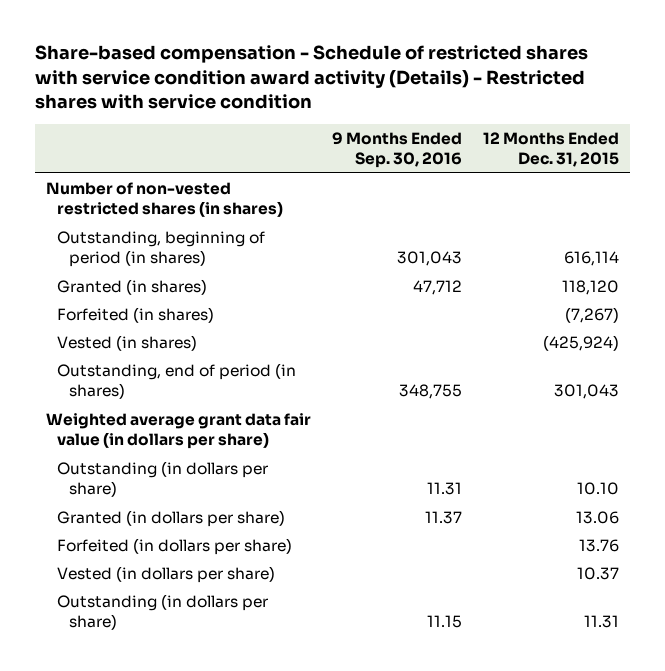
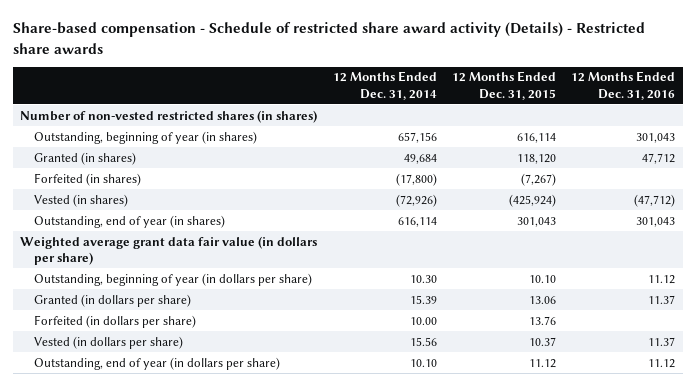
[34,45,588,110] Share-based compensation - Schedule of restricted shares with service condition award activity (Details) - Restricted shares with service condition -> [12,22,645,54] Share-based compensation - Schedule of restricted share award activity (Details) - Restricted share awards
[331,131,462,169] 9 Months Ended Sep. 30, 2016 -> none
none -> [332,71,437,100] 12 Months Ended Dec. 31, 2014
none -> [570,71,675,100] 12 Months Ended Dec. 31, 2016
[57,230,266,268] Outstanding, beginning of period (in shares) -> [34,130,258,144] Outstanding, beginning of year (in shares)
[57,362,297,400] Outstanding, end of period (in shares) -> [34,214,226,228] Outstanding, end of year (in shares)
[57,460,269,498] Outstanding (in dollars per share) -> [34,272,313,286] Outstanding, beginning of year (in dollars per share)
[57,593,269,631] Outstanding (in dollars per share) -> [34,356,281,370] Outstanding, end of year (in dollars per share)
[584,615,620,629] 11.31 -> [528,358,556,368] 11.12

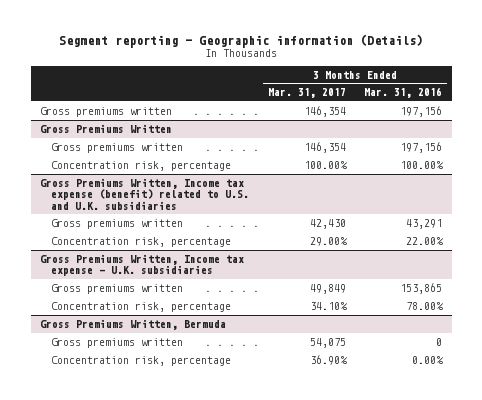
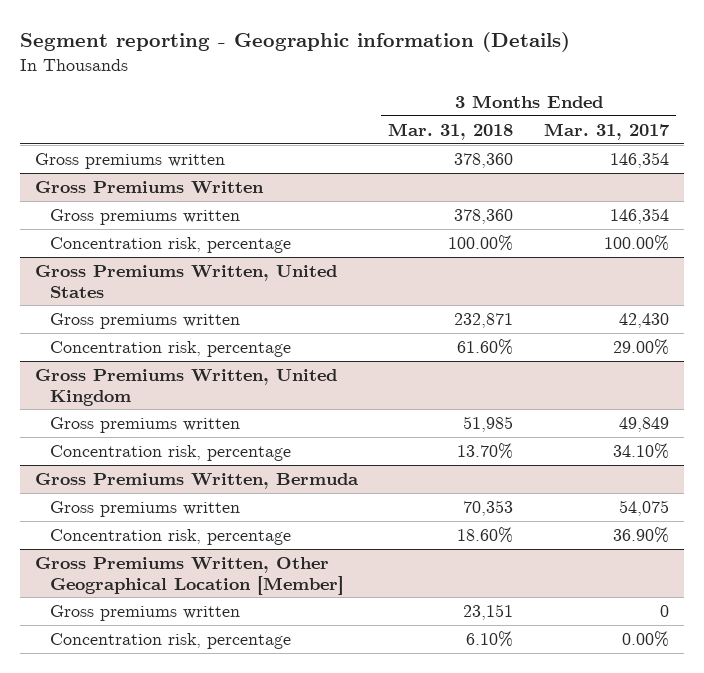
[364,87,443,99] Mar. 31, 2016 -> none
none -> [388,122,514,140] Mar. 31, 2018
[39,177,250,210] Gross Premiums Written, Income tax expense (benefit) related to U.S. and U.K. subsidiaries -> none
none -> [35,264,338,298] Gross Premiums Written, United States
[39,253,244,277] Gross Premiums Written, Income tax expense - U.K. subsidiaries -> none
none -> [35,368,338,406] Gross Premiums Written, United Kingdom
none -> [35,556,344,595] Gross Premiums Written, Other Geographical Location [Member]
none -> [49,604,240,621] Gross premiums written
none -> [49,632,291,649] Concentration risk, percentage

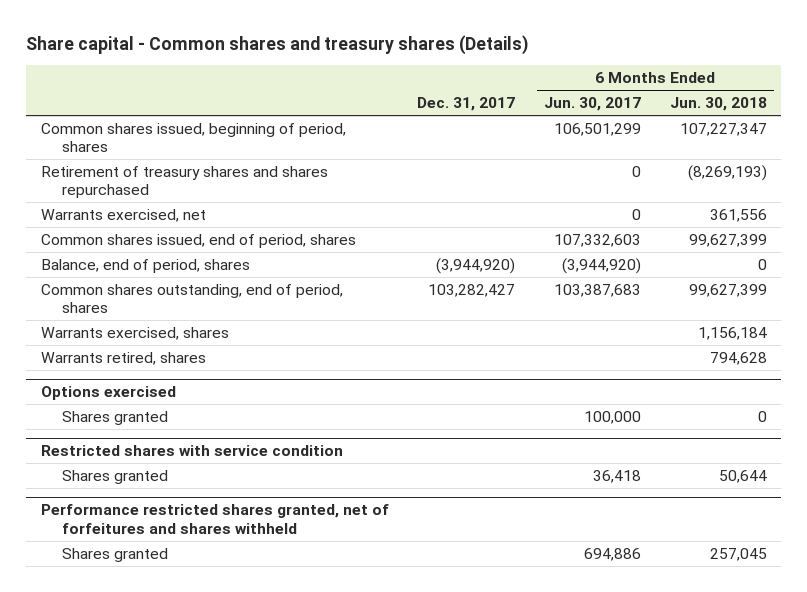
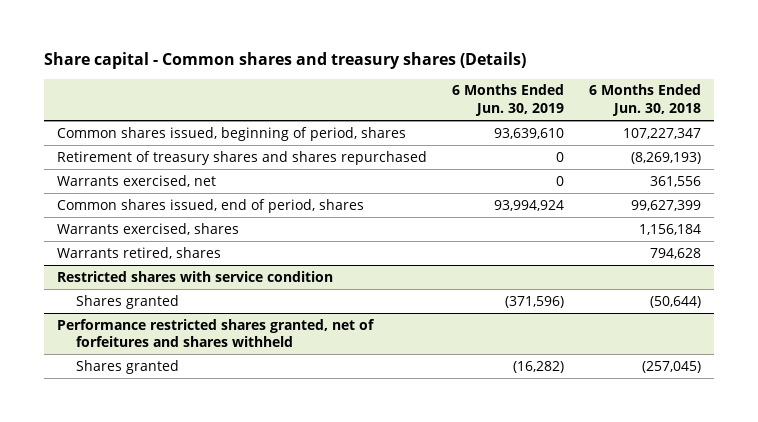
[417,97,516,112] Dec. 31, 2017 -> none
[544,97,642,112] Jun. 30, 2017 -> none
none -> [452,84,565,116] 6 Months Ended Jun. 30, 2019
[40,258,250,273] Balance, end of period, shares -> none
[40,283,343,314] Common shares outstanding, end of period, shares -> none
[40,386,176,401] Options exercised -> none
[62,410,169,425] Shares granted -> none
[718,469,767,483] 50,644 -> [650,295,702,308] (50,644)
[709,547,767,561] 257,045 -> [642,360,702,373] (257,045)

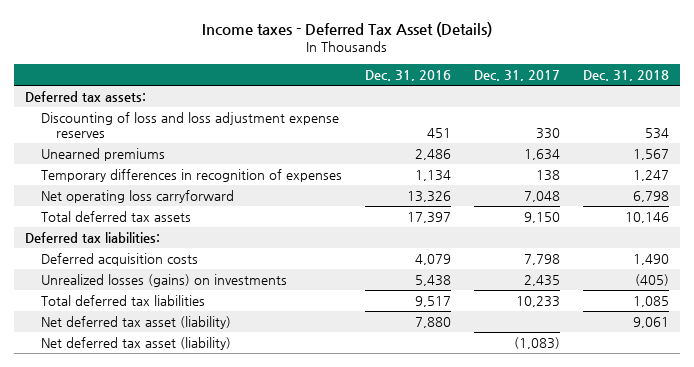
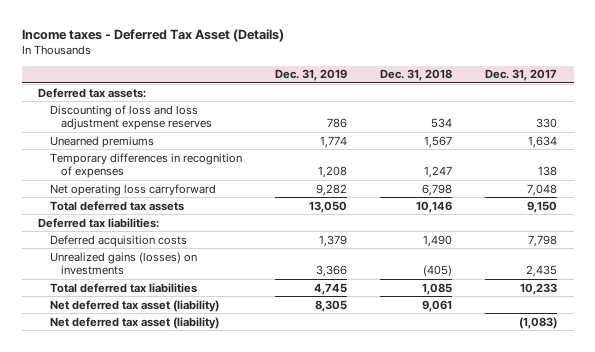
[364,70,451,82] Dec. 31, 2016 -> none
none -> [274,69,347,82] Dec. 31, 2019
[40,274,287,288] Unrealized losses (gains) on investments -> [49,251,197,276] Unrealized gains (losses) on investments

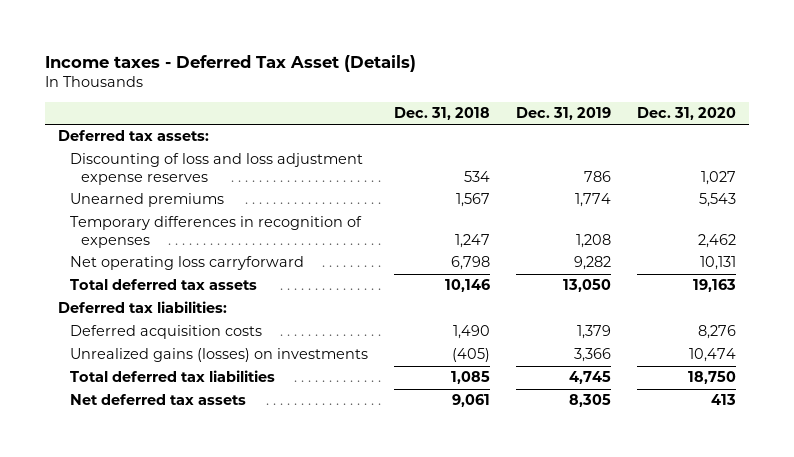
[485,69,558,82] Dec. 31, 2017 -> none
none -> [636,107,736,121] Dec. 31, 2020
[49,316,219,329] Net deferred tax asset (liability) -> none
[49,299,219,312] Net deferred tax asset (liability) -> [69,394,246,406] Net deferred tax assets

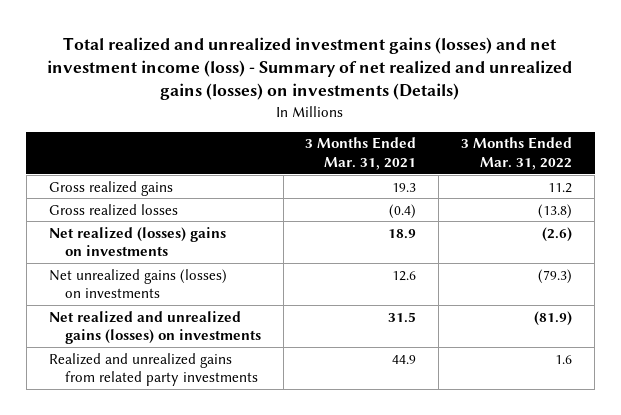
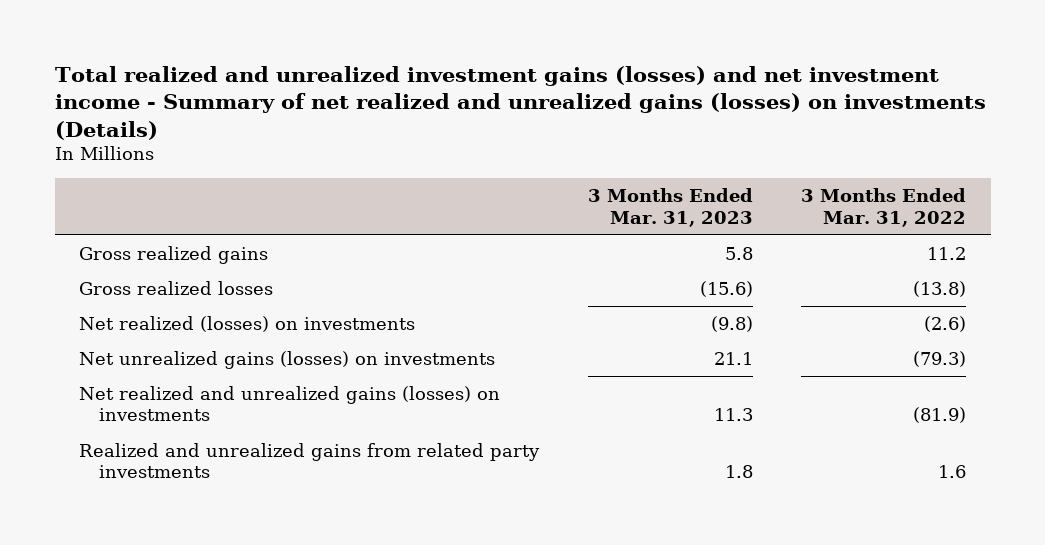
[47,36,573,101] Total realized and unrealized investment gains (losses) and net investment income (loss) - Summary of net realized and unrealized gains (losses) on investments (Details) -> [54,65,986,140] Total realized and unrealized investment gains (losses) and net investment income - Summary of net realized and unrealized gains (losses) on investments (Details)
[305,137,417,170] 3 Months Ended Mar. 31, 2021 -> none
none -> [587,188,753,227] 3 Months Ended Mar. 31, 2023
[48,226,226,257] Net realized (losses) gains on investments -> [78,315,415,332] Net realized (losses) on investments

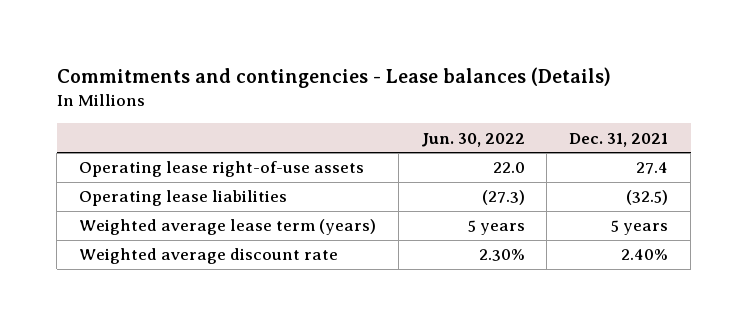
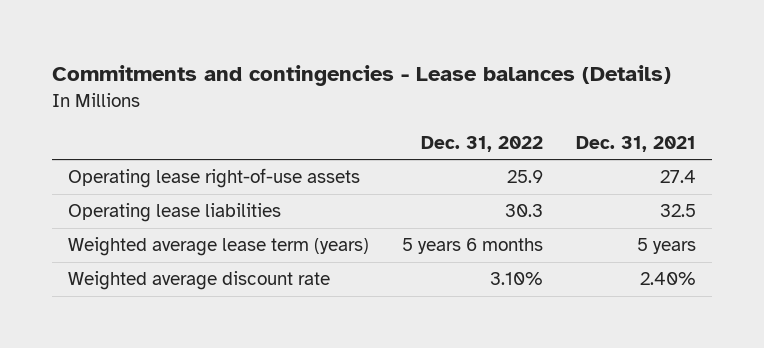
[420,132,525,147] Jun. 30, 2022 -> none
none -> [420,135,543,152] Dec. 31, 2022
[626,190,669,206] (32.5) -> [659,204,696,218] 32.5

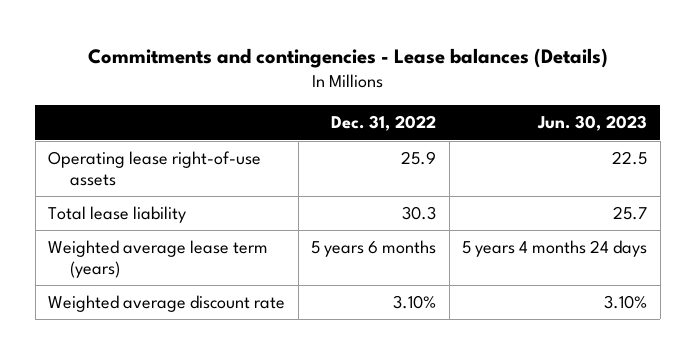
[575,135,696,152] Dec. 31, 2021 -> none
none -> [537,115,648,132] Jun. 30, 2023
[68,203,282,223] Operating lease liabilities -> [48,206,187,224] Total lease liability

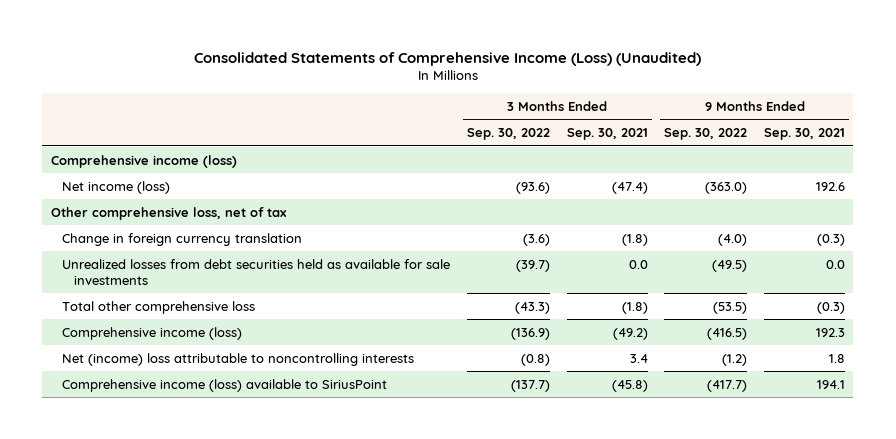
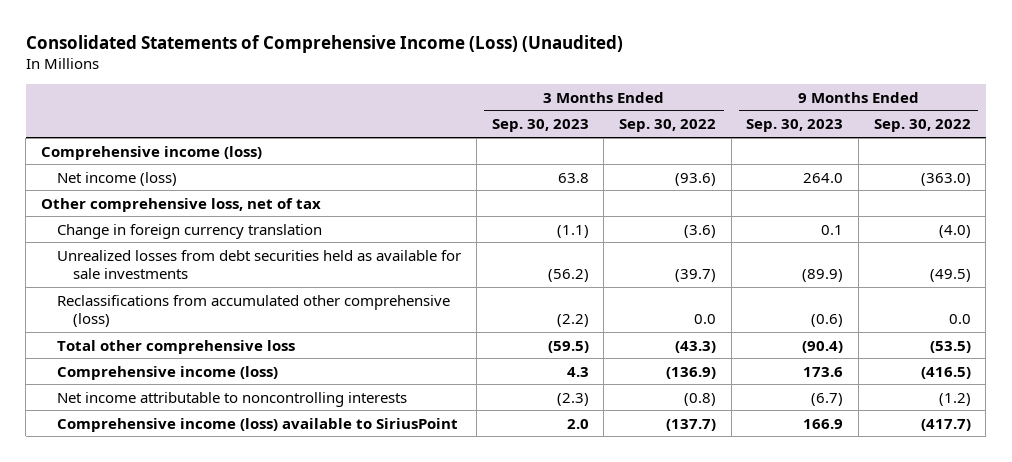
[566,128,648,141] Sep. 30, 2021 -> none
[764,128,846,141] Sep. 30, 2021 -> none
none -> [491,119,589,133] Sep. 30, 2023
none -> [746,119,844,133] Sep. 30, 2023
none -> [57,294,451,328] Reclassifications from accumulated other comprehensive (loss)
[62,352,415,366] Net (income) loss attributable to noncontrolling interests -> [57,391,408,407] Net income attributable to noncontrolling interests

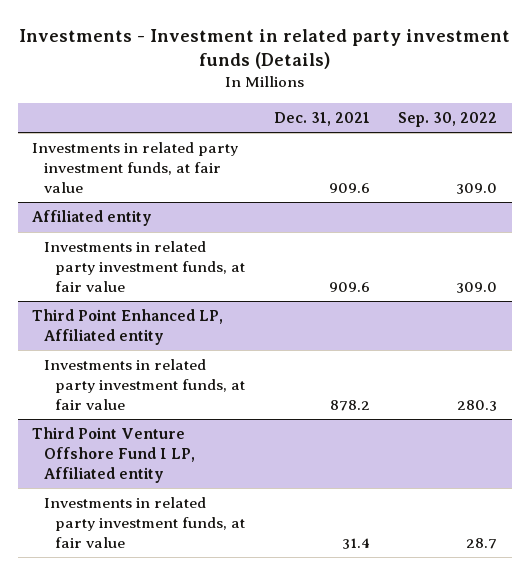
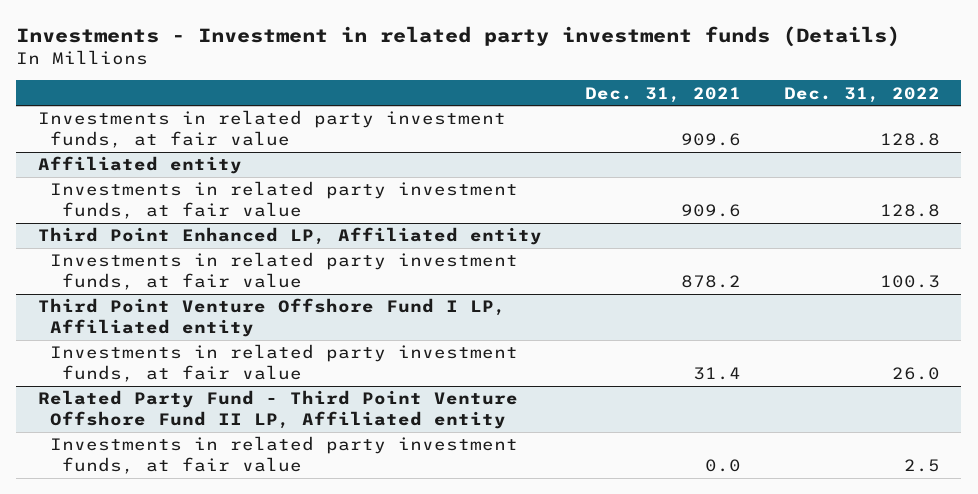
[398,111,498,127] Sep. 30, 2022 -> none
none -> [783,86,940,103] Dec. 31, 2022
none -> [37,390,518,429] Related Party Fund - Third Point Venture Offshore Fund II LP, Affiliated entity
none -> [50,436,519,474] Investments in related party investment funds, at fair value

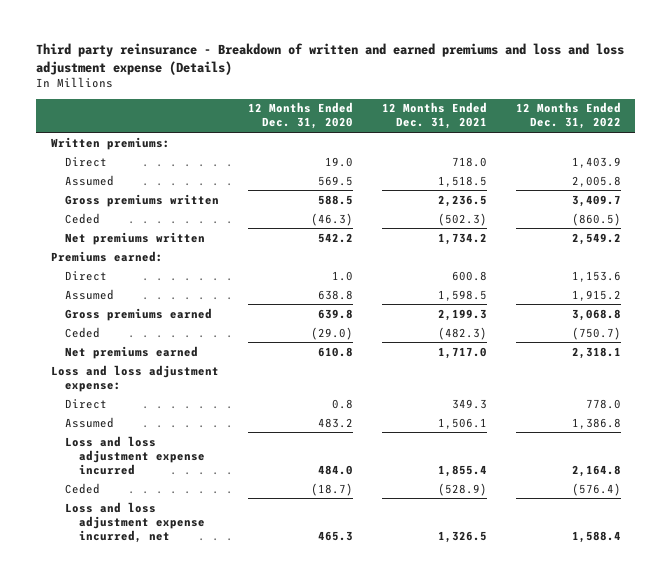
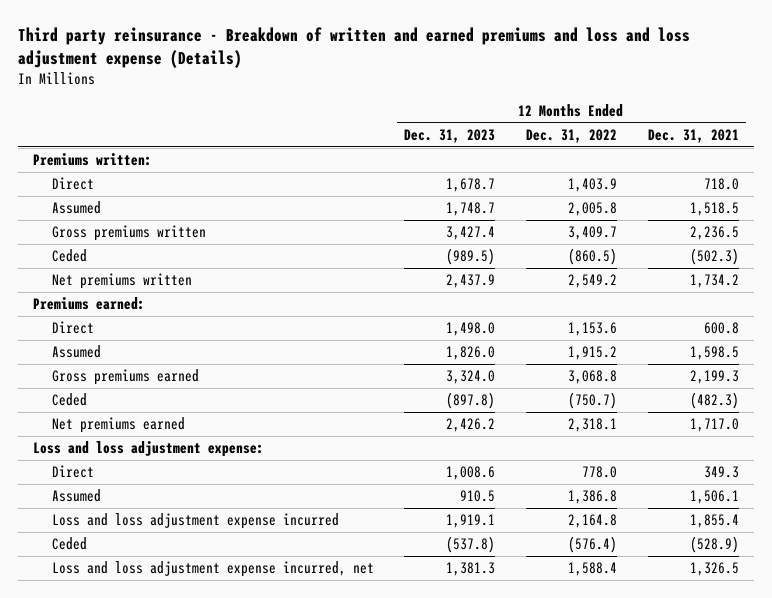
[247,102,353,130] 12 Months Ended Dec. 31, 2020 -> none
none -> [404,128,496,143] Dec. 31, 2023
[50,136,170,150] Written premiums: -> [33,153,153,167] Premiums written:

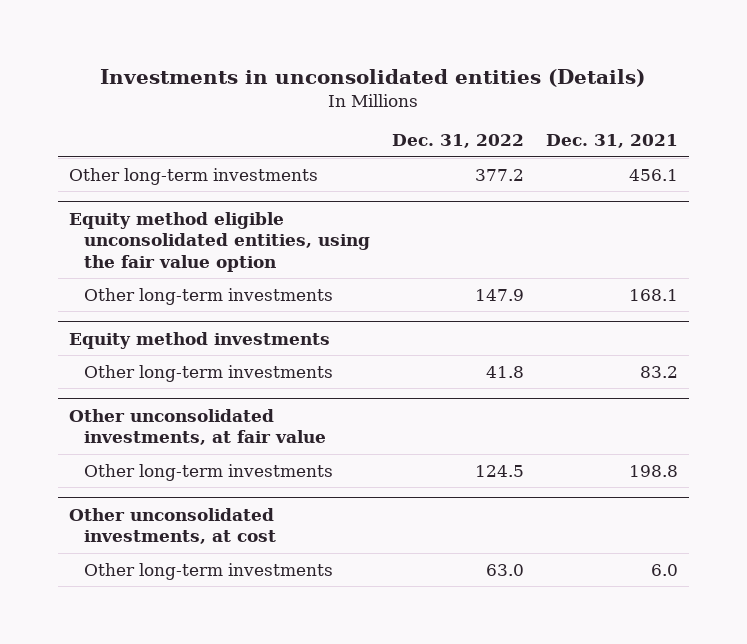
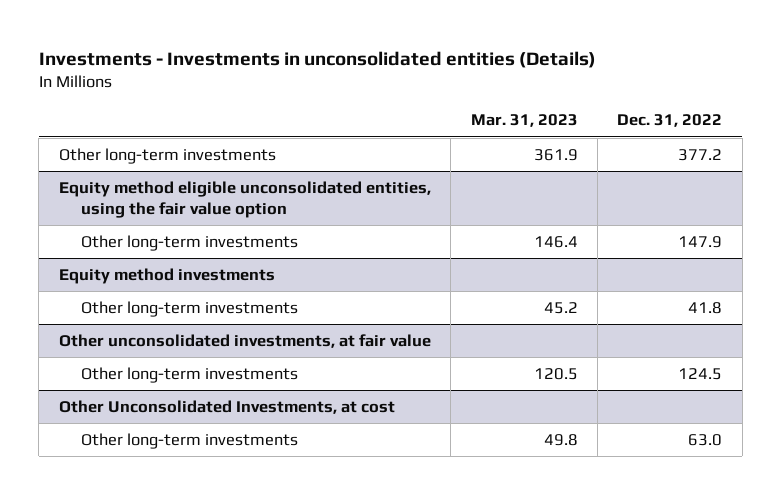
[100,68,646,87] Investments in unconsolidated entities (Details) -> [38,50,596,68] Investments - Investments in unconsolidated entities (Details)
[545,134,678,149] Dec. 31, 2021 -> none
none -> [470,114,578,128] Mar. 31, 2023
[68,507,276,545] Other unconsolidated investments, at cost -> [58,399,395,414] Other Unconsolidated Investments, at cost

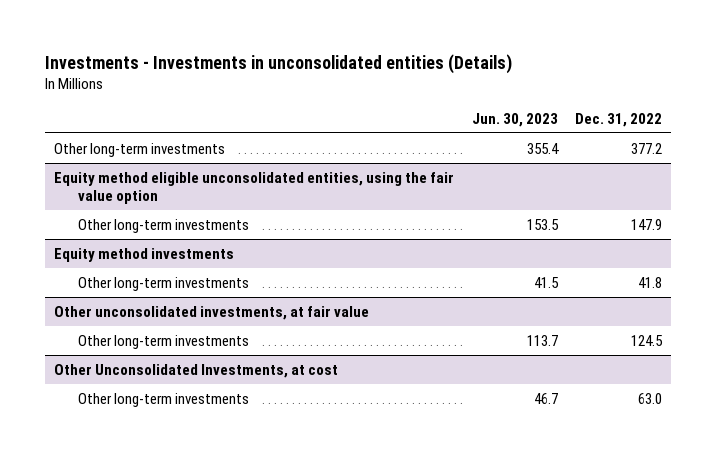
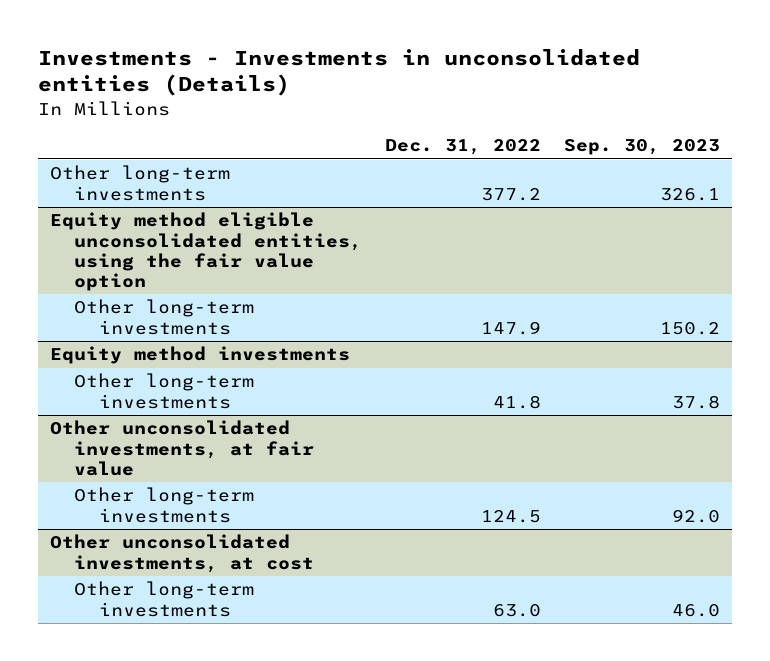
[471,112,558,127] Jun. 30, 2023 -> none
none -> [564,139,721,156] Sep. 30, 2023
[54,363,339,378] Other Unconsolidated Investments, at cost -> [49,534,315,573] Other unconsolidated investments, at cost

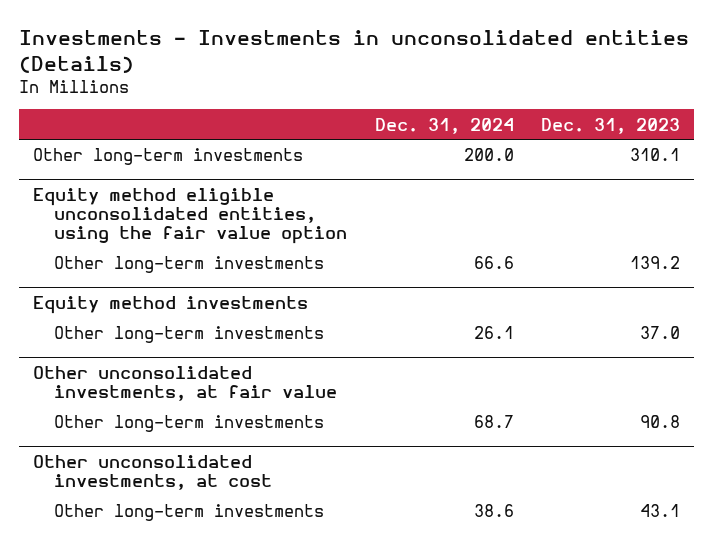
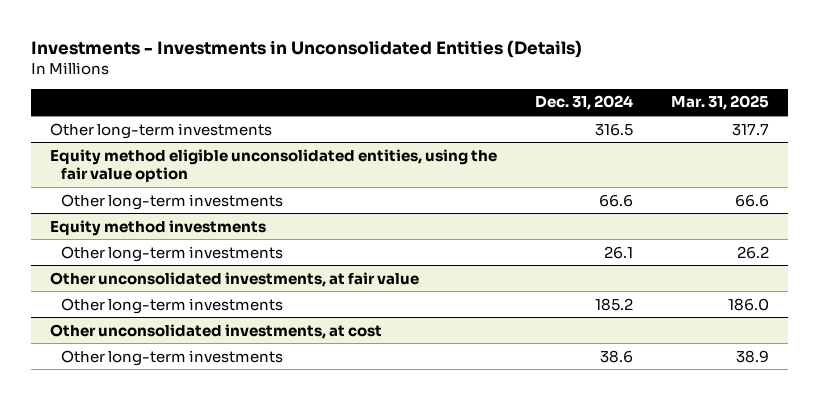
[19,29,690,73] Investments - Investments in unconsolidated entities (Details) -> [31,40,583,59] Investments - Investments in Unconsolidated Entities (Details)
[541,117,681,134] Dec. 31, 2023 -> none
none -> [670,95,769,111] Mar. 31, 2025
[463,148,514,162] 200.0 -> [594,122,633,136] 316.5
[473,415,514,429] 68.7 -> [594,297,633,311] 185.2

